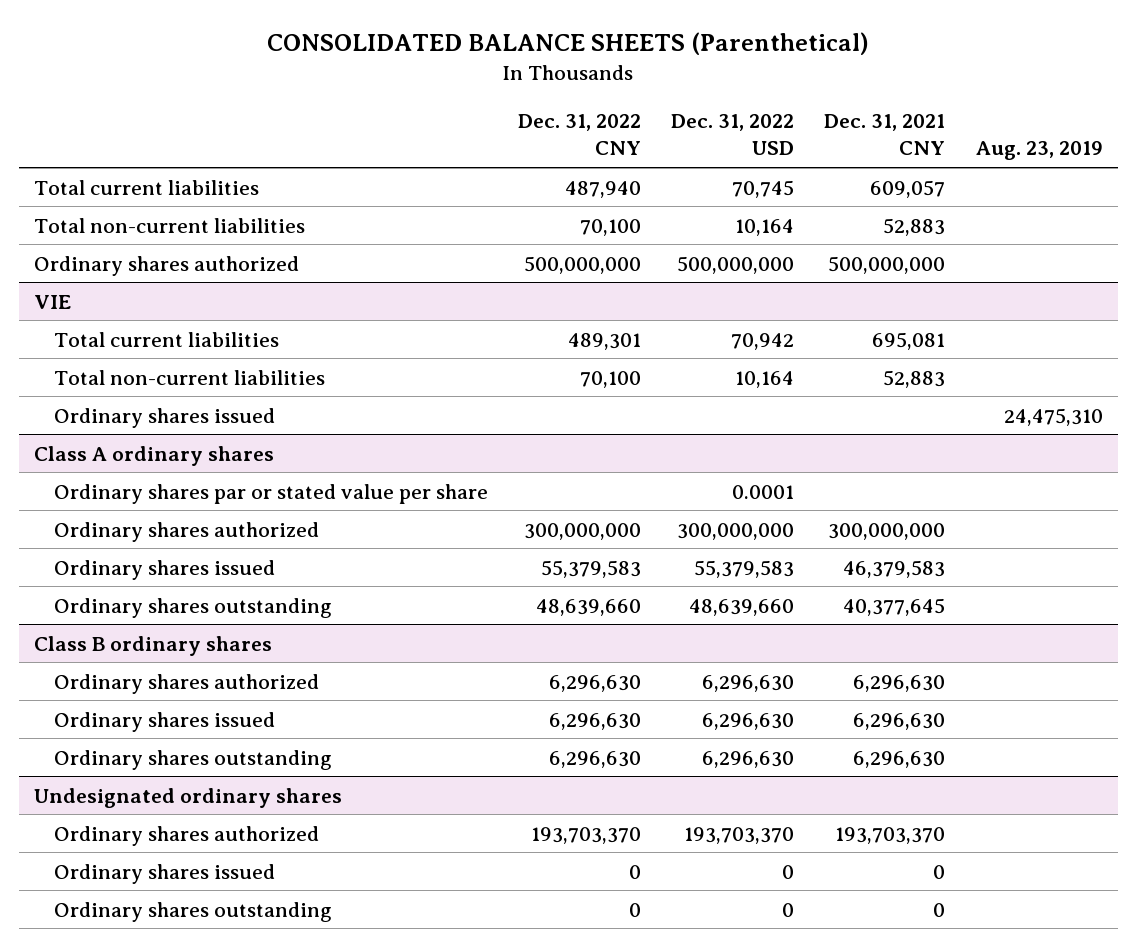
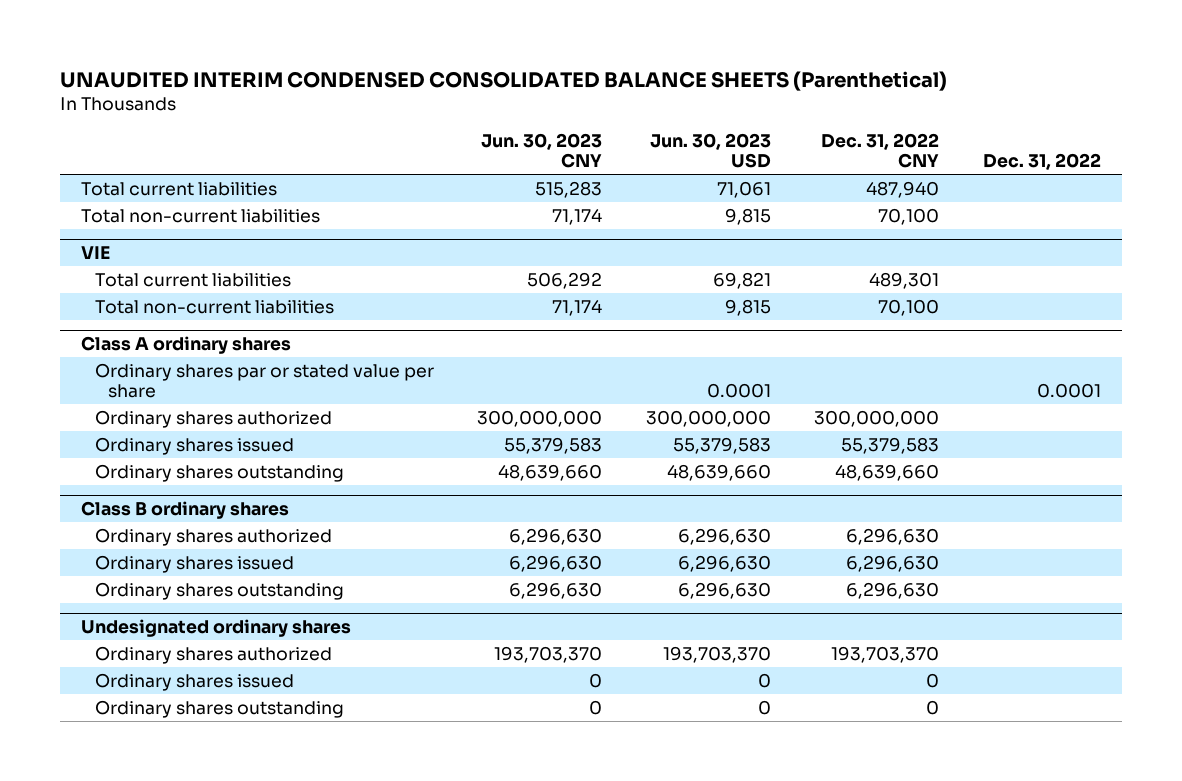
[267,32,870,56] CONSOLIDATED BALANCE SHEETS (Parenthetical) -> [59,70,947,91] UNAUDITED INTERIM CONDENSED CONSOLIDATED BALANCE SHEETS (Parenthetical)
[671,113,795,156] Dec. 31, 2022 USD -> none
[824,113,946,156] Dec. 31, 2021 CNY -> none
[975,141,1103,161] Aug. 23, 2019 -> none
none -> [481,132,603,169] Jun. 30, 2023 CNY
none -> [649,132,771,169] Jun. 30, 2023 USD
none -> [982,153,1101,171] Dec. 31, 2022
[33,255,299,276] Ordinary shares authorized -> none
[53,407,275,428] Ordinary shares issued -> none

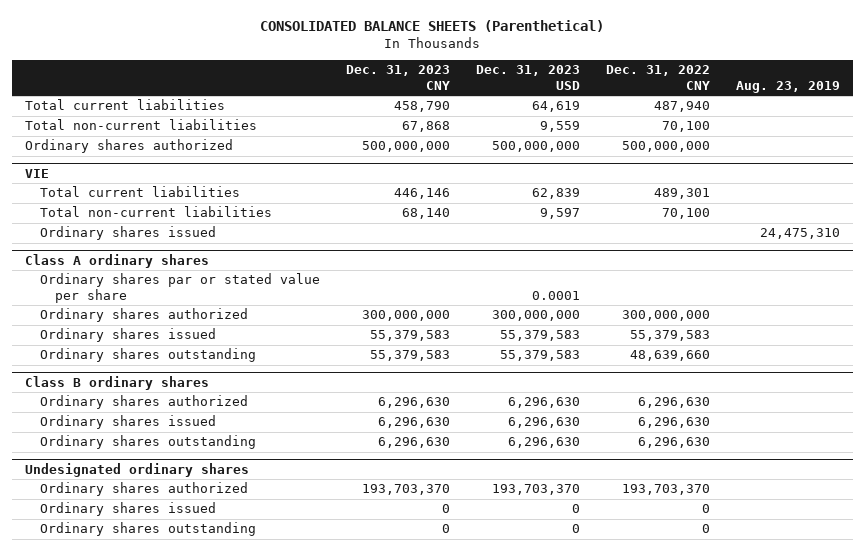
[59,70,947,91] UNAUDITED INTERIM CONDENSED CONSOLIDATED BALANCE SHEETS (Parenthetical) -> [260,19,605,32] CONSOLIDATED BALANCE SHEETS (Parenthetical)
[481,132,603,169] Jun. 30, 2023 CNY -> none
[649,132,771,169] Jun. 30, 2023 USD -> none
[982,153,1101,171] Dec. 31, 2022 -> none
none -> [346,65,451,90] Dec. 31, 2023 CNY
none -> [476,65,581,90] Dec. 31, 2023 USD
none -> [735,80,840,93] Aug. 23, 2019
none -> [24,139,233,154] Ordinary shares authorized
none -> [40,226,217,241] Ordinary shares issued

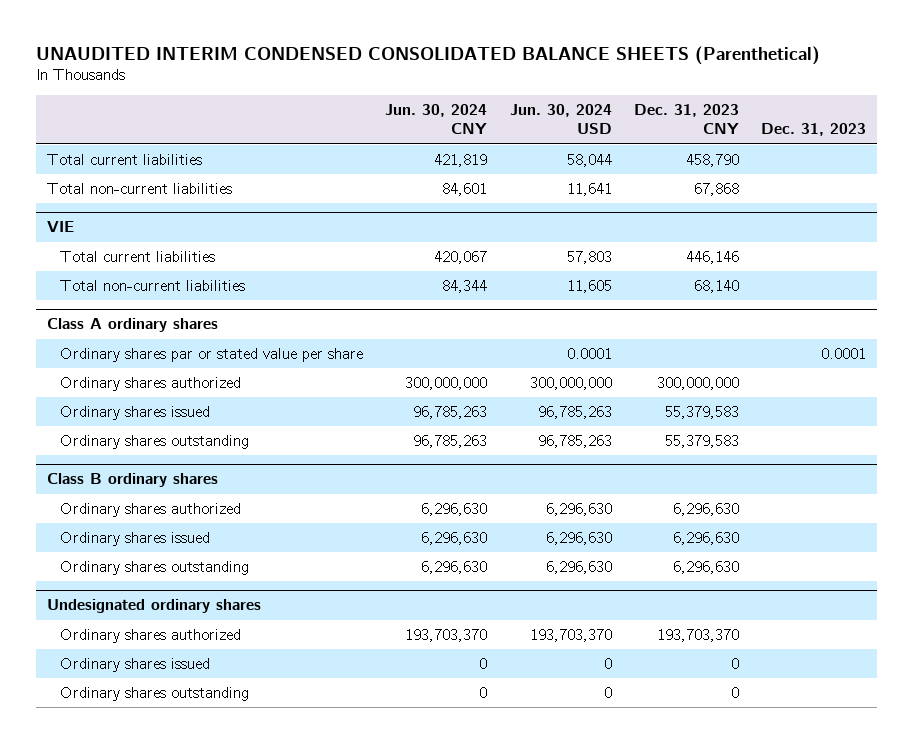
[260,19,605,32] CONSOLIDATED BALANCE SHEETS (Parenthetical) -> [35,45,820,65] UNAUDITED INTERIM CONDENSED CONSOLIDATED BALANCE SHEETS (Parenthetical)
[476,65,581,90] Dec. 31, 2023 USD -> none
[606,65,711,90] Dec. 31, 2022 CNY -> none
[735,80,840,93] Aug. 23, 2019 -> none
none -> [385,104,488,135] Jun. 30, 2024 CNY
none -> [509,104,612,135] Jun. 30, 2024 USD
none -> [760,123,866,137] Dec. 31, 2023
[24,139,233,154] Ordinary shares authorized -> none
[40,226,217,241] Ordinary shares issued -> none

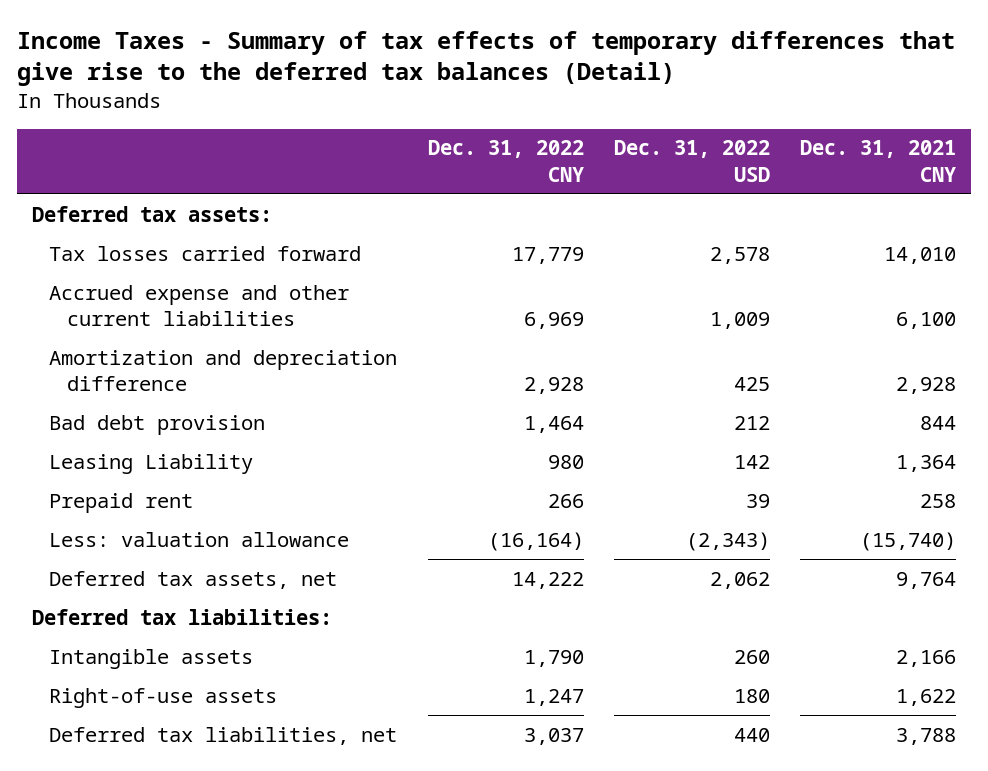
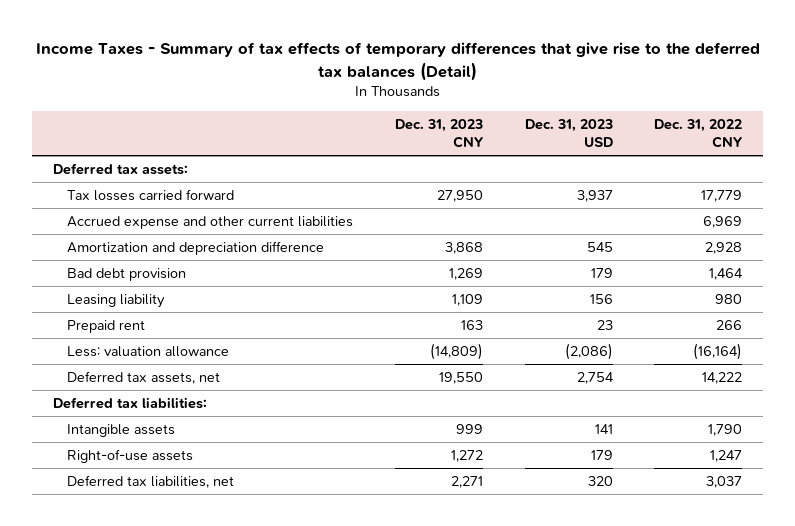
[613,140,770,182] Dec. 31, 2022 USD -> none
[800,140,957,182] Dec. 31, 2021 CNY -> none
none -> [394,118,484,148] Dec. 31, 2023 CNY
none -> [524,118,613,147] Dec. 31, 2023 USD
[49,453,254,474] Leasing Liability -> [67,294,166,309] Leasing liability

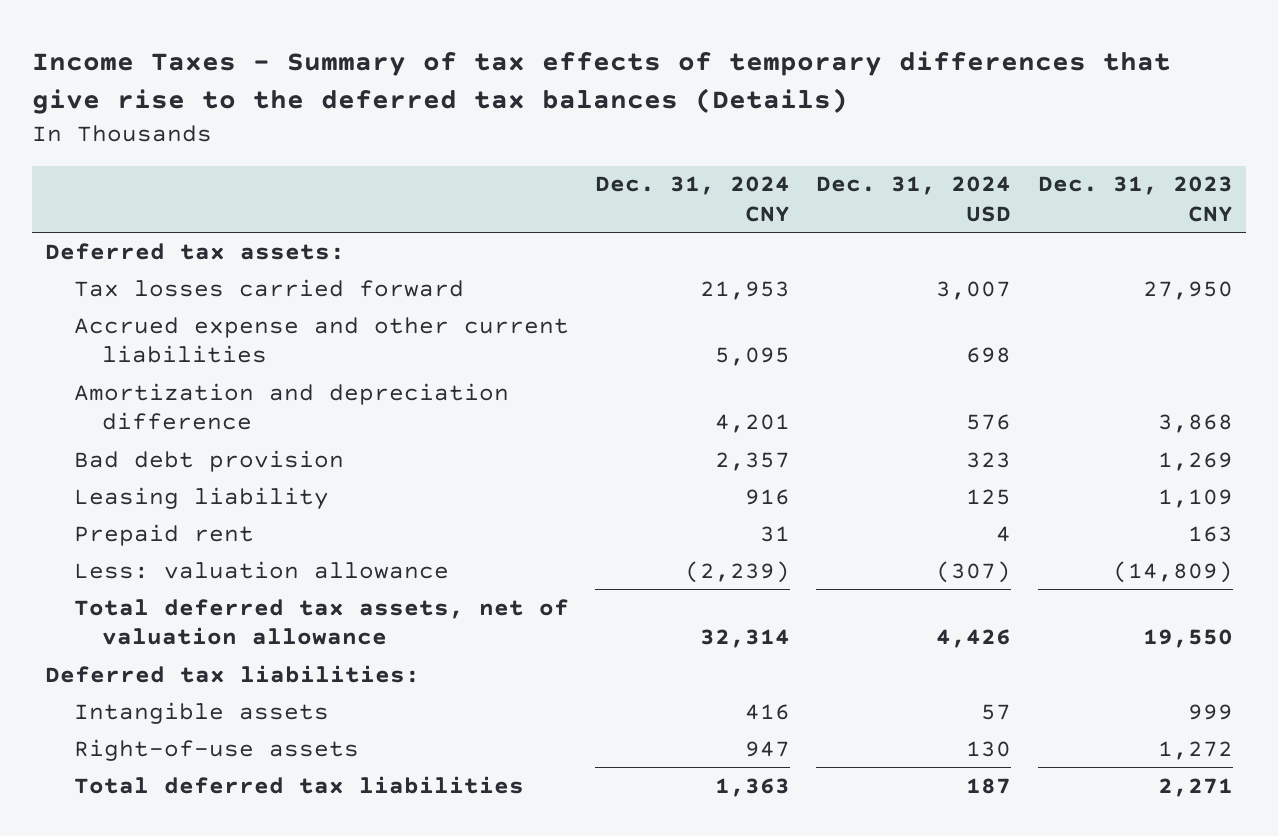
[35,42,760,81] Income Taxes - Summary of tax effects of temporary differences that give rise to the deferred tax balances (Detail) -> [32,51,1172,115] Income Taxes - Summary of tax effects of temporary differences that give rise to the deferred tax balances (Details)
[524,118,613,147] Dec. 31, 2023 USD -> none
[654,118,744,148] Dec. 31, 2022 CNY -> none
none -> [595,176,791,223] Dec. 31, 2024 CNY
none -> [816,176,1012,223] Dec. 31, 2024 USD
[67,371,221,385] Deferred tax assets, net -> [73,598,569,646] Total deferred tax assets, net of valuation allowance
[67,475,235,489] Deferred tax liabilities, net -> [73,775,524,794] Total deferred tax liabilities

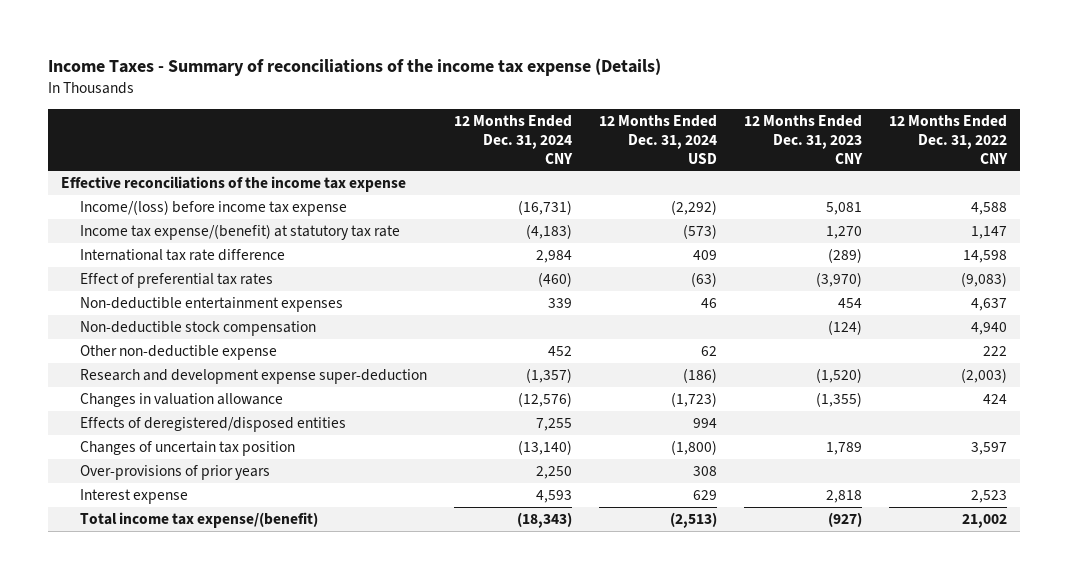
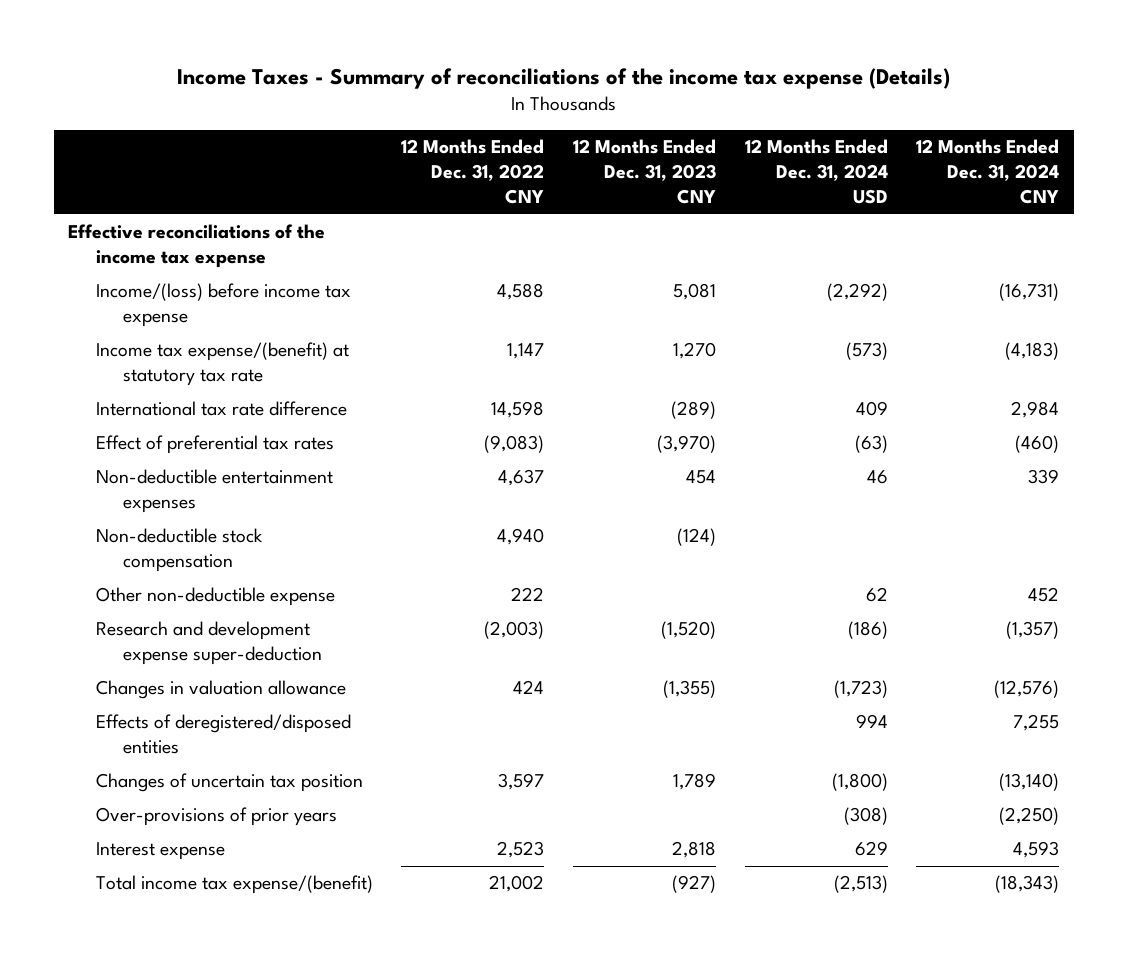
[536,465,573,479] 2,250 -> [999,807,1060,826] (2,250)
[693,465,718,476] 308 -> [843,807,888,826] (308)

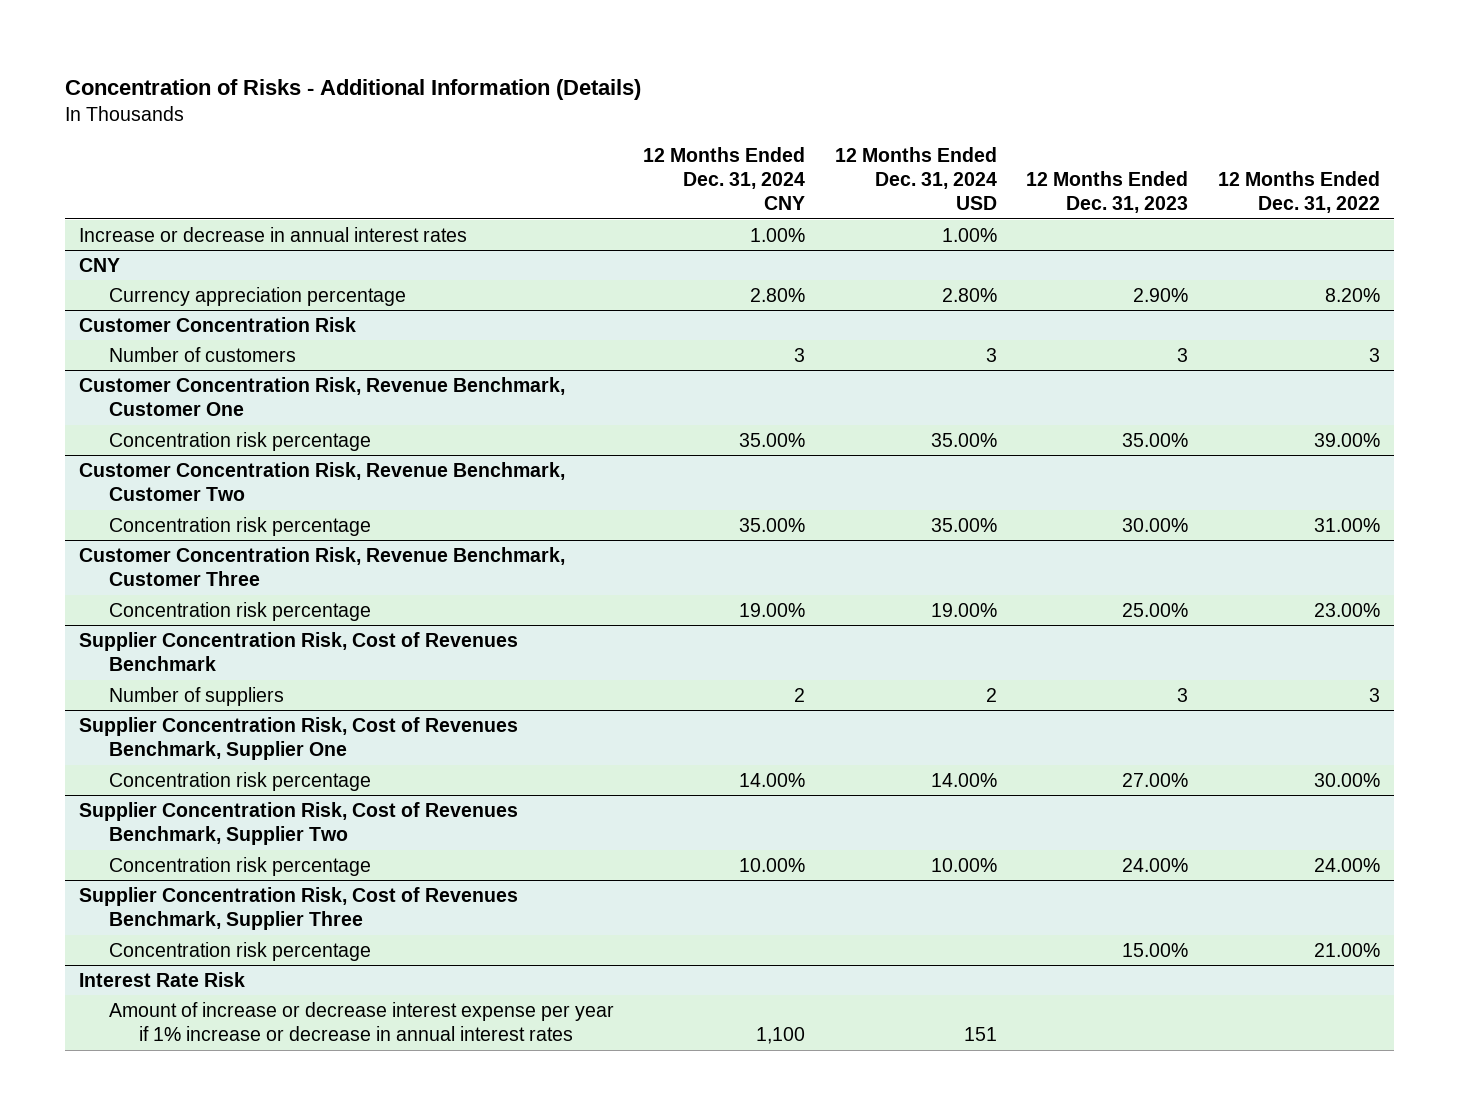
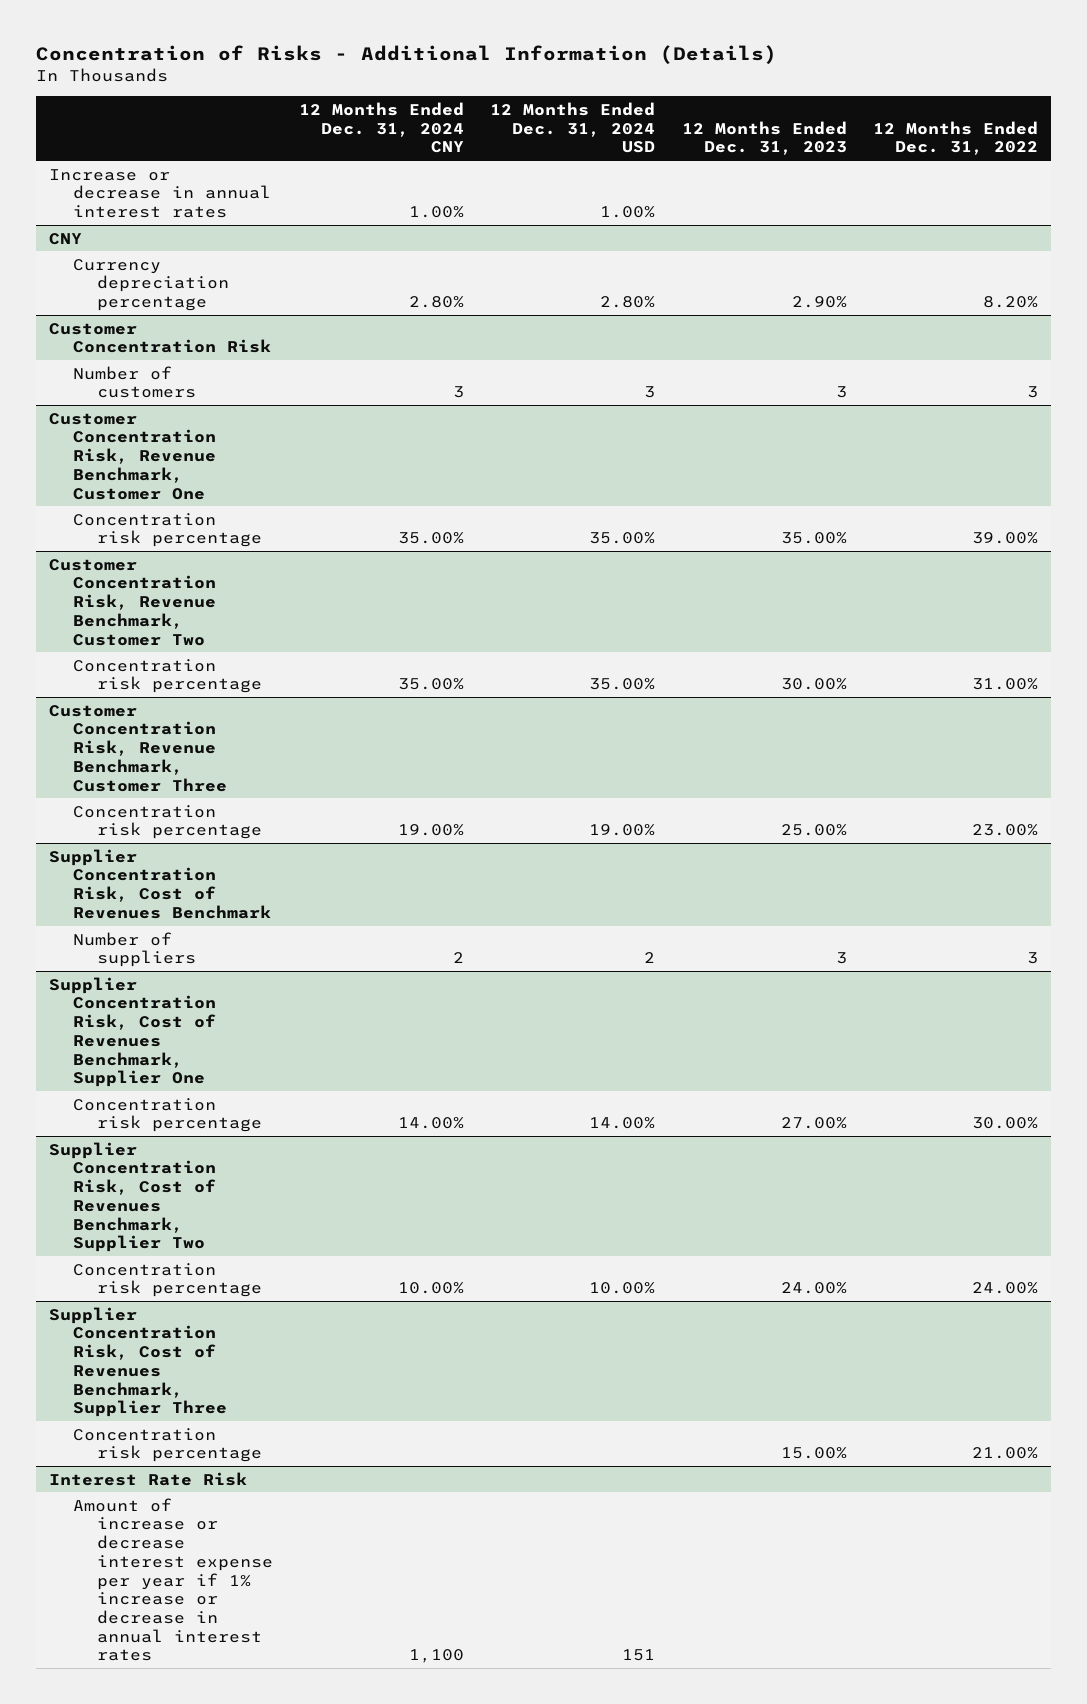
[109,286,407,306] Currency appreciation percentage -> [72,258,229,312] Currency depreciation percentage

